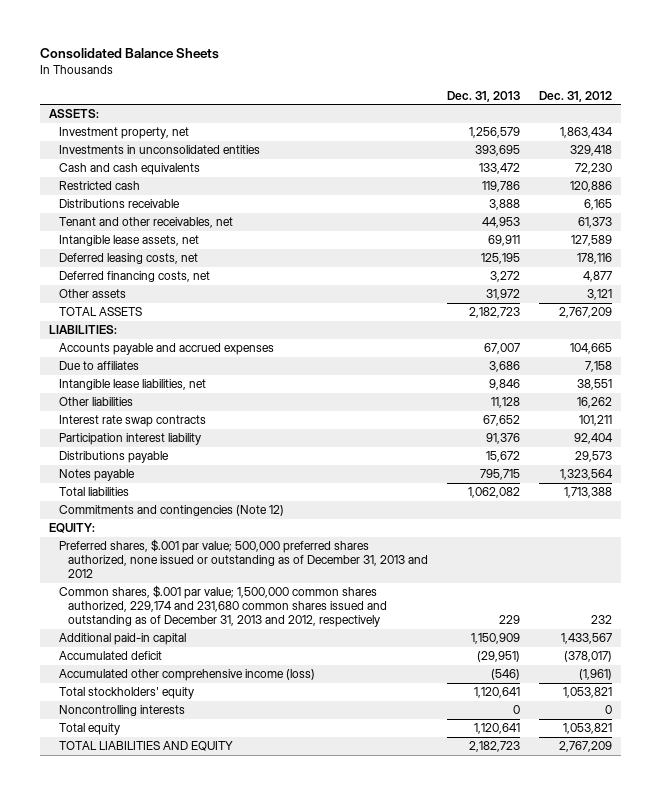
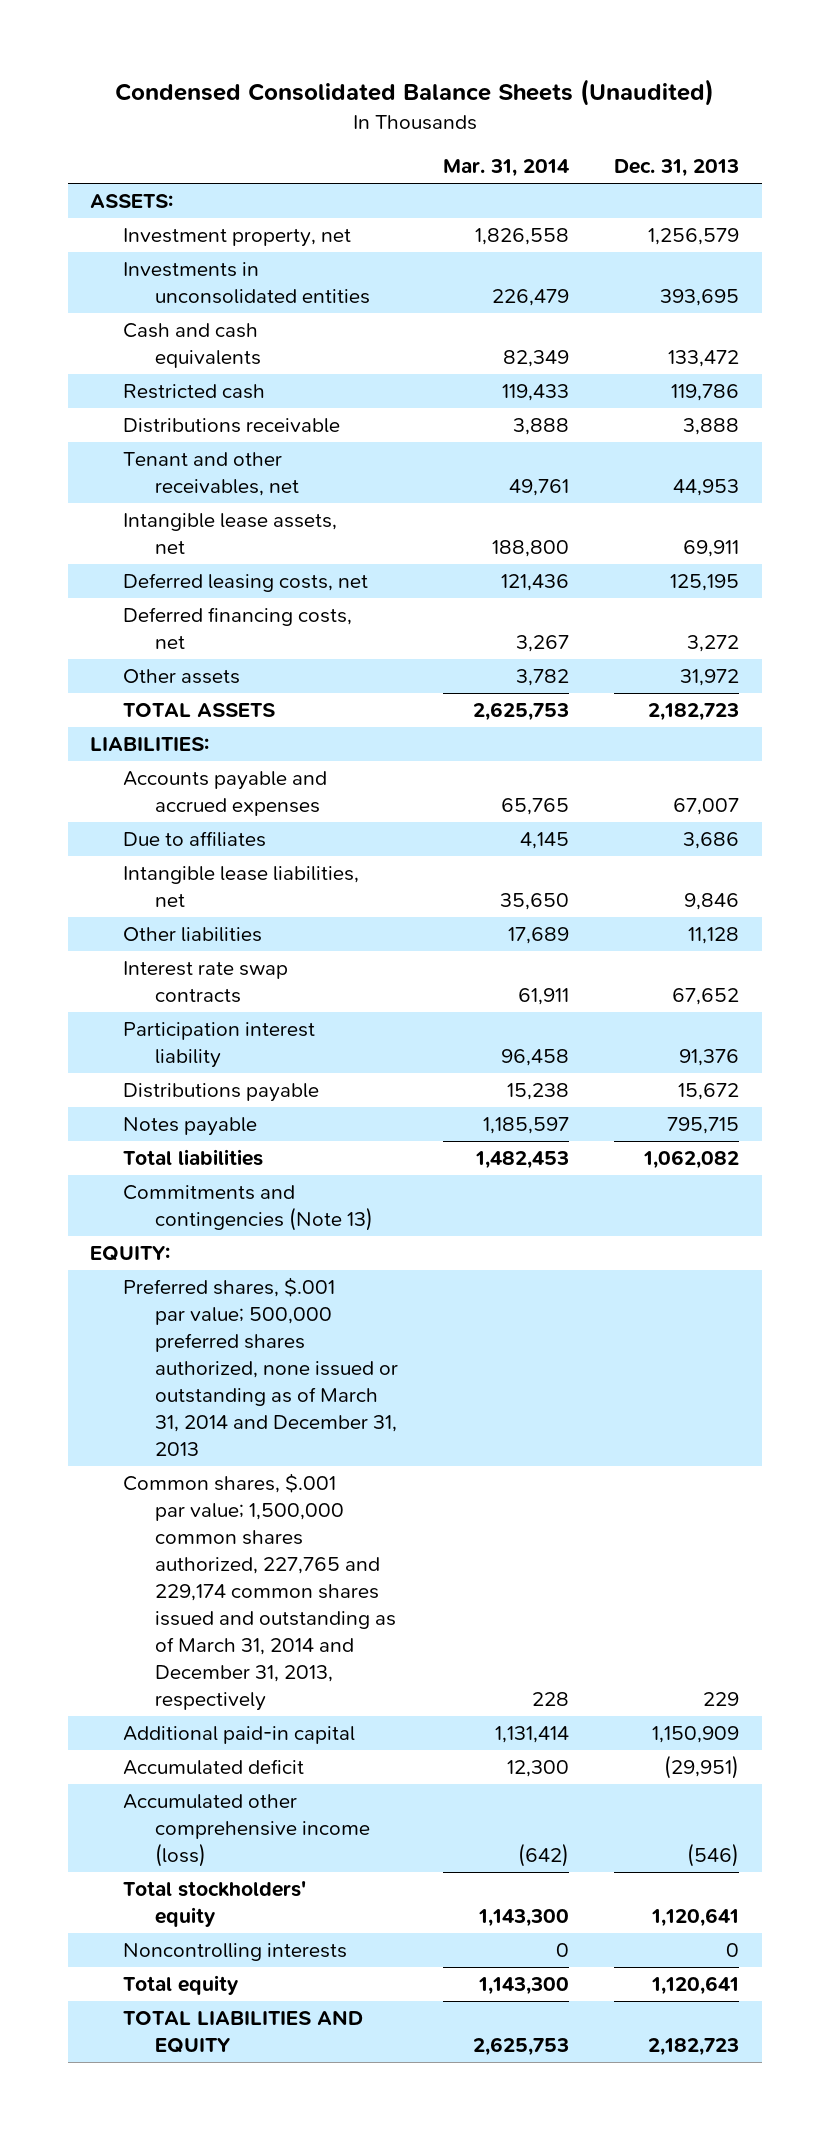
[39,48,219,60] Consolidated Balance Sheets -> [114,79,714,107] Condensed Consolidated Balance Sheets (Unaudited)
[538,90,612,102] Dec. 31, 2012 -> none
none -> [443,159,570,178] Mar. 31, 2014
[58,505,284,517] Commitments and contingencies (Note 12) -> [122,1184,374,1231] Commitments and contingencies (Note 13)
[58,539,429,578] Preferred shares, $.001 par value; 500,000 preferred shares authorized, none issued or outstanding as of December 31, 2013 and 2012 -> [122,1276,399,1457] Preferred shares, $.001 par value; 500,000 preferred shares authorized, none issued or outstanding as of March 31, 2014 and December 31, 2013
[58,585,388,627] Common shares, $.001 par value; 1,500,000 common shares authorized, 229,174 and 231,680 common shares issued and outstanding as of December 31, 2013 and 2012, respectively -> [122,1472,397,1712] Common shares, $.001 par value; 1,500,000 common shares authorized, 227,765 and 229,174 common shares issued and outstanding as of March 31, 2014 and December 31, 2013, respectively

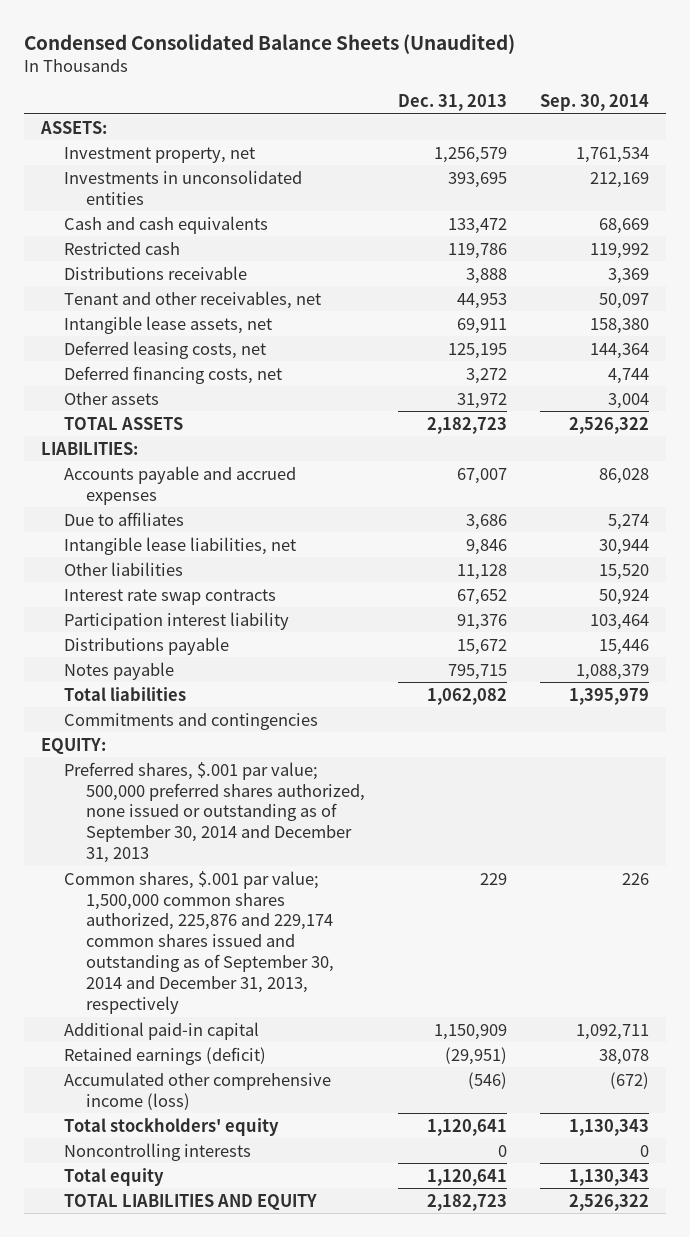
[443,159,570,178] Mar. 31, 2014 -> none
none -> [540,94,650,112] Sep. 30, 2014
[122,1184,374,1231] Commitments and contingencies (Note 13) -> [63,712,318,730] Commitments and contingencies
[122,1276,399,1457] Preferred shares, $.001 par value; 500,000 preferred shares authorized, none issued or outstanding as of March 31, 2014 and December 31, 2013 -> [63,761,366,864] Preferred shares, $.001 par value; 500,000 preferred shares authorized, none issued or outstanding as of September 30, 2014 and December 31, 2013
[122,1472,397,1712] Common shares, $.001 par value; 1,500,000 common shares authorized, 227,765 and 229,174 common shares issued and outstanding as of March 31, 2014 and December 31, 2013, respectively -> [63,870,335,1015] Common shares, $.001 par value; 1,500,000 common shares authorized, 225,876 and 229,174 common shares issued and outstanding as of September 30, 2014 and December 31, 2013, respectively
[122,1758,304,1775] Accumulated deficit -> [63,1046,266,1065] Retained earnings (deficit)

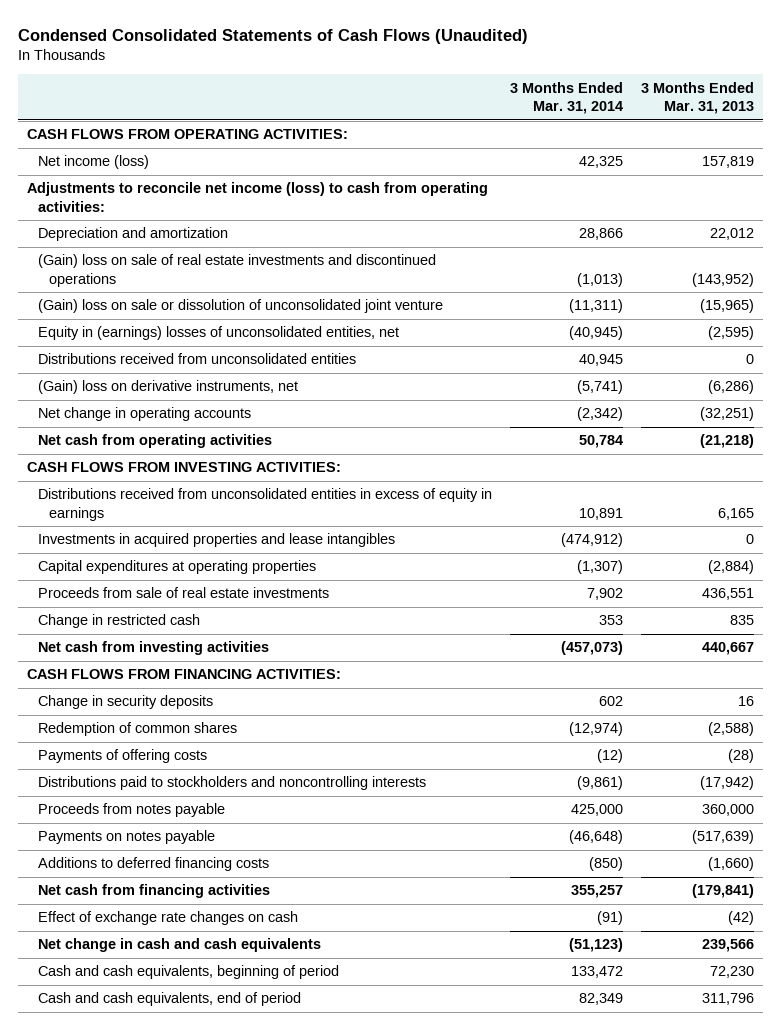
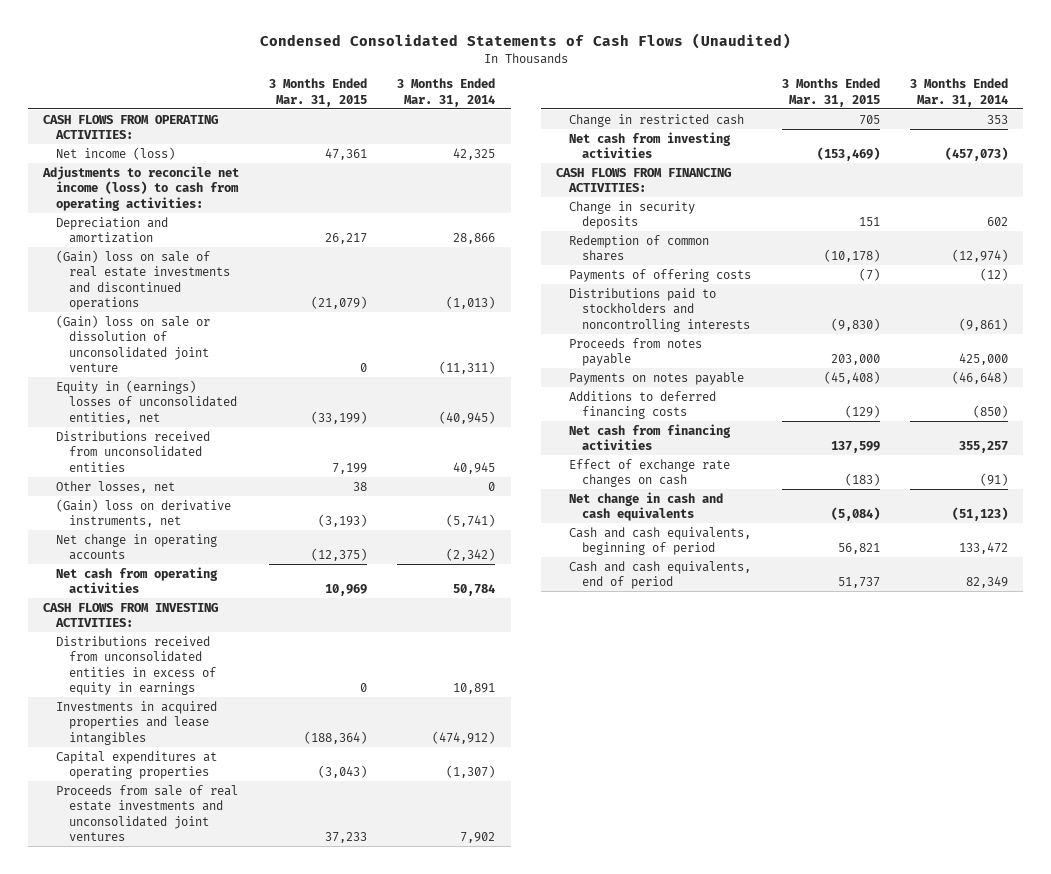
[640,81,754,115] 3 Months Ended Mar. 31, 2013 -> none
none -> [269,78,368,107] 3 Months Ended Mar. 31, 2015
none -> [55,480,175,493] Other losses, net
[38,587,330,599] Proceeds from sale of real estate investments -> [55,784,238,841] Proceeds from sale of real estate investments and unconsolidated joint ventures

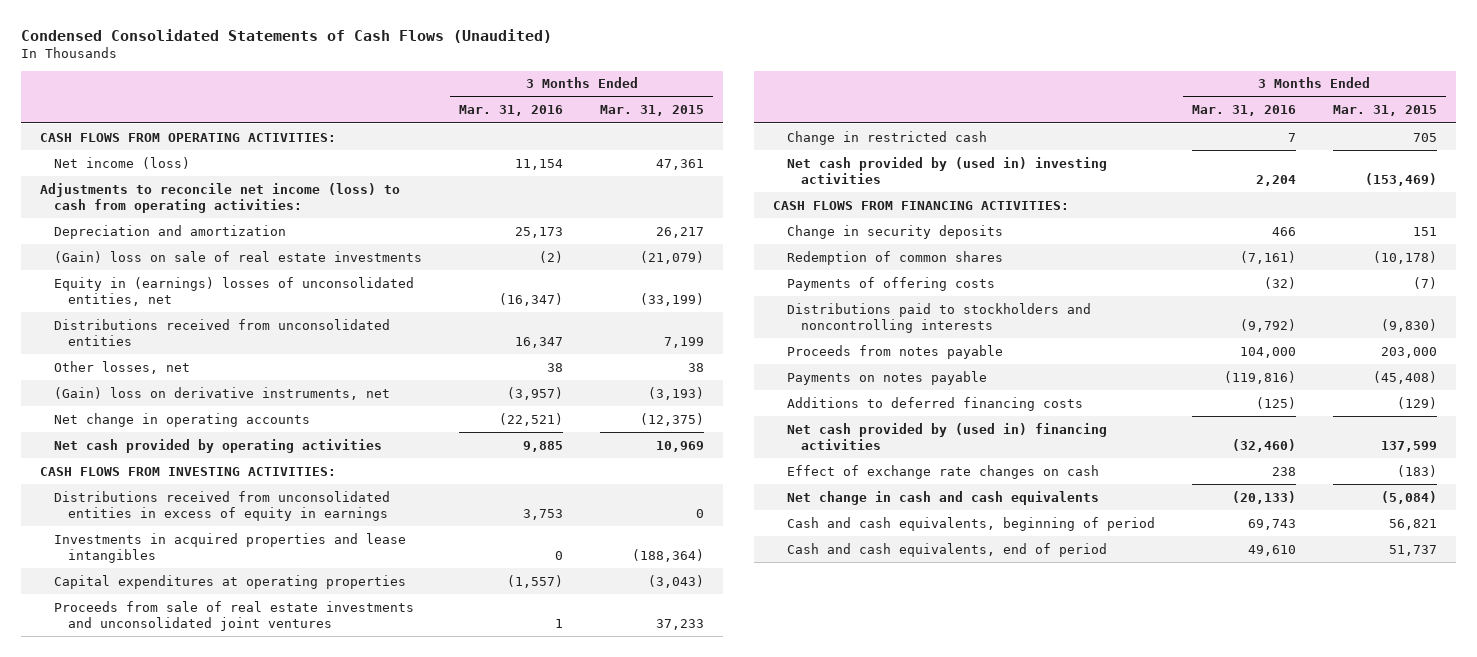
[397,78,496,107] 3 Months Ended Mar. 31, 2014 -> none
none -> [459,105,564,117] Mar. 31, 2016
[55,314,210,372] (Gain) loss on sale or dissolution of unconsolidated joint venture -> none
[55,249,231,310] (Gain) loss on sale of real estate investments and discontinued operations -> [53,250,422,263] (Gain) loss on sale of real estate investments
[55,566,218,594] Net cash from operating activities -> [53,438,382,453] Net cash provided by operating activities
[568,131,731,159] Net cash from investing activities -> [786,156,1107,184] Net cash provided by (used in) investing activities
[568,423,731,451] Net cash from financing activities -> [786,422,1107,450] Net cash provided by (used in) financing activities

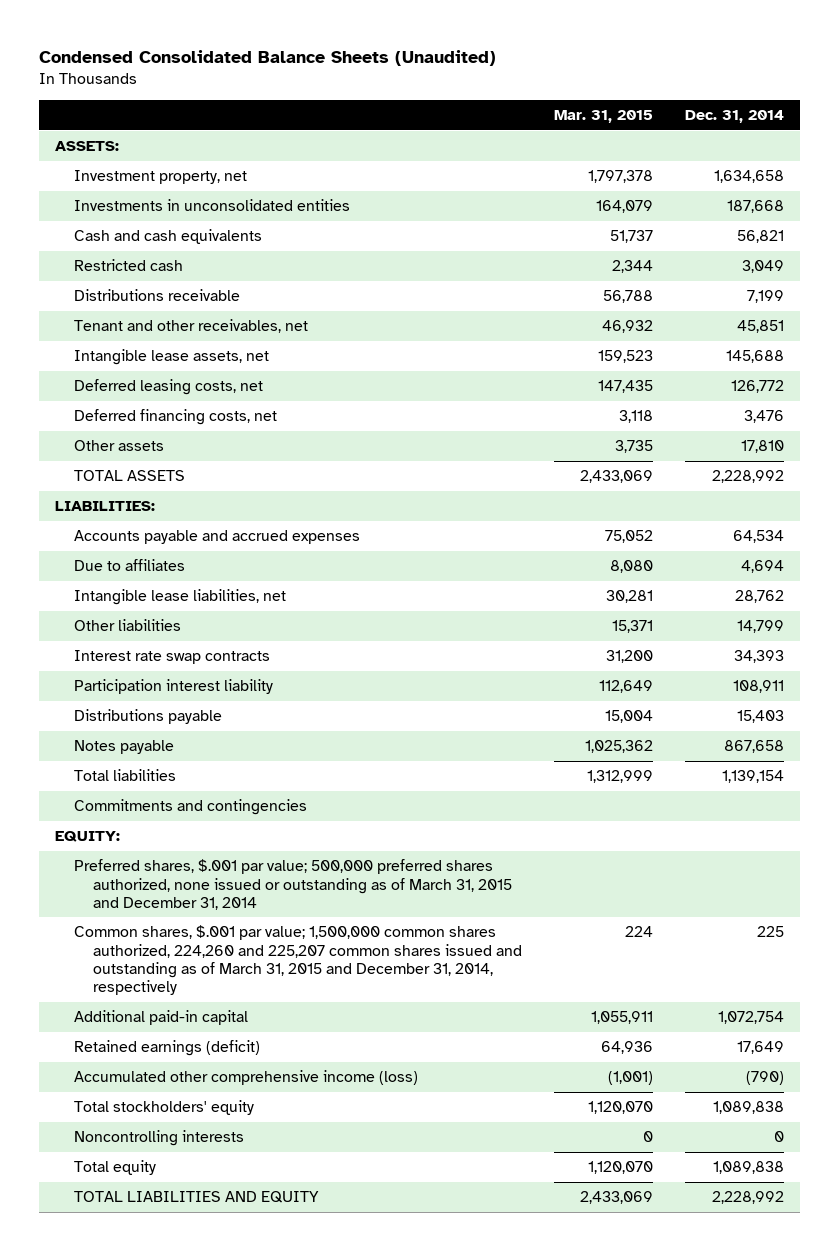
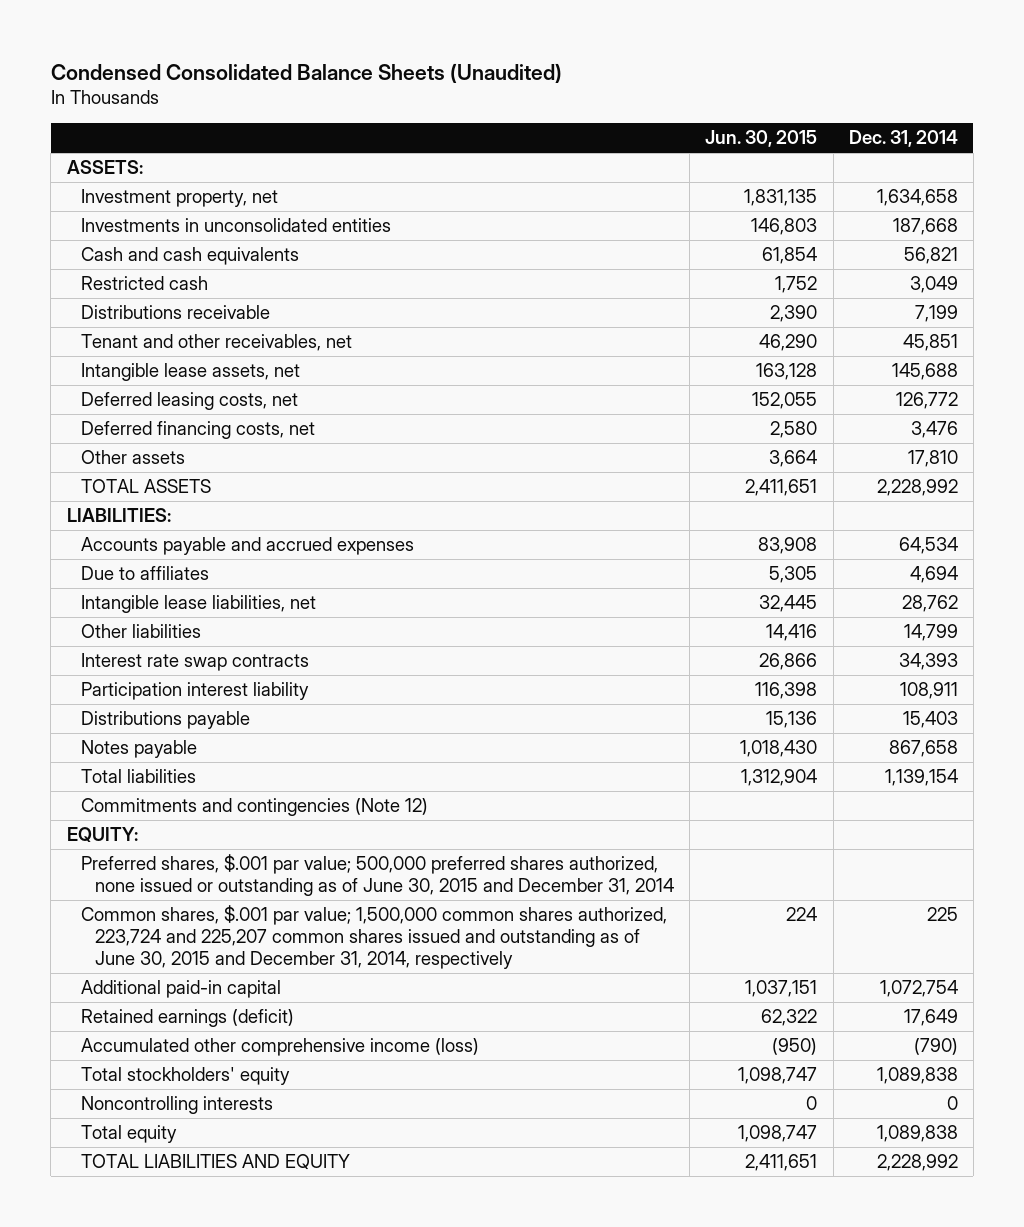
[554,109,654,123] Mar. 31, 2015 -> none
none -> [705,130,818,148] Jun. 30, 2015
[74,799,308,816] Commitments and contingencies -> [80,798,428,817] Commitments and contingencies (Note 12)
[74,859,513,910] Preferred shares, $.001 par value; 500,000 preferred shares authorized, none issued or outstanding as of March 31, 2015 and December 31, 2014 -> [80,854,675,897] Preferred shares, $.001 par value; 500,000 preferred shares authorized, none issued or outstanding as of June 30, 2015 and December 31, 2014
[74,925,523,996] Common shares, $.001 par value; 1,500,000 common shares authorized, 224,260 and 225,207 common shares issued and outstanding as of March 31, 2015 and December 31, 2014, respectively -> [80,905,667,969] Common shares, $.001 par value; 1,500,000 common shares authorized, 223,724 and 225,207 common shares issued and outstanding as of June 30, 2015 and December 31, 2014, respectively

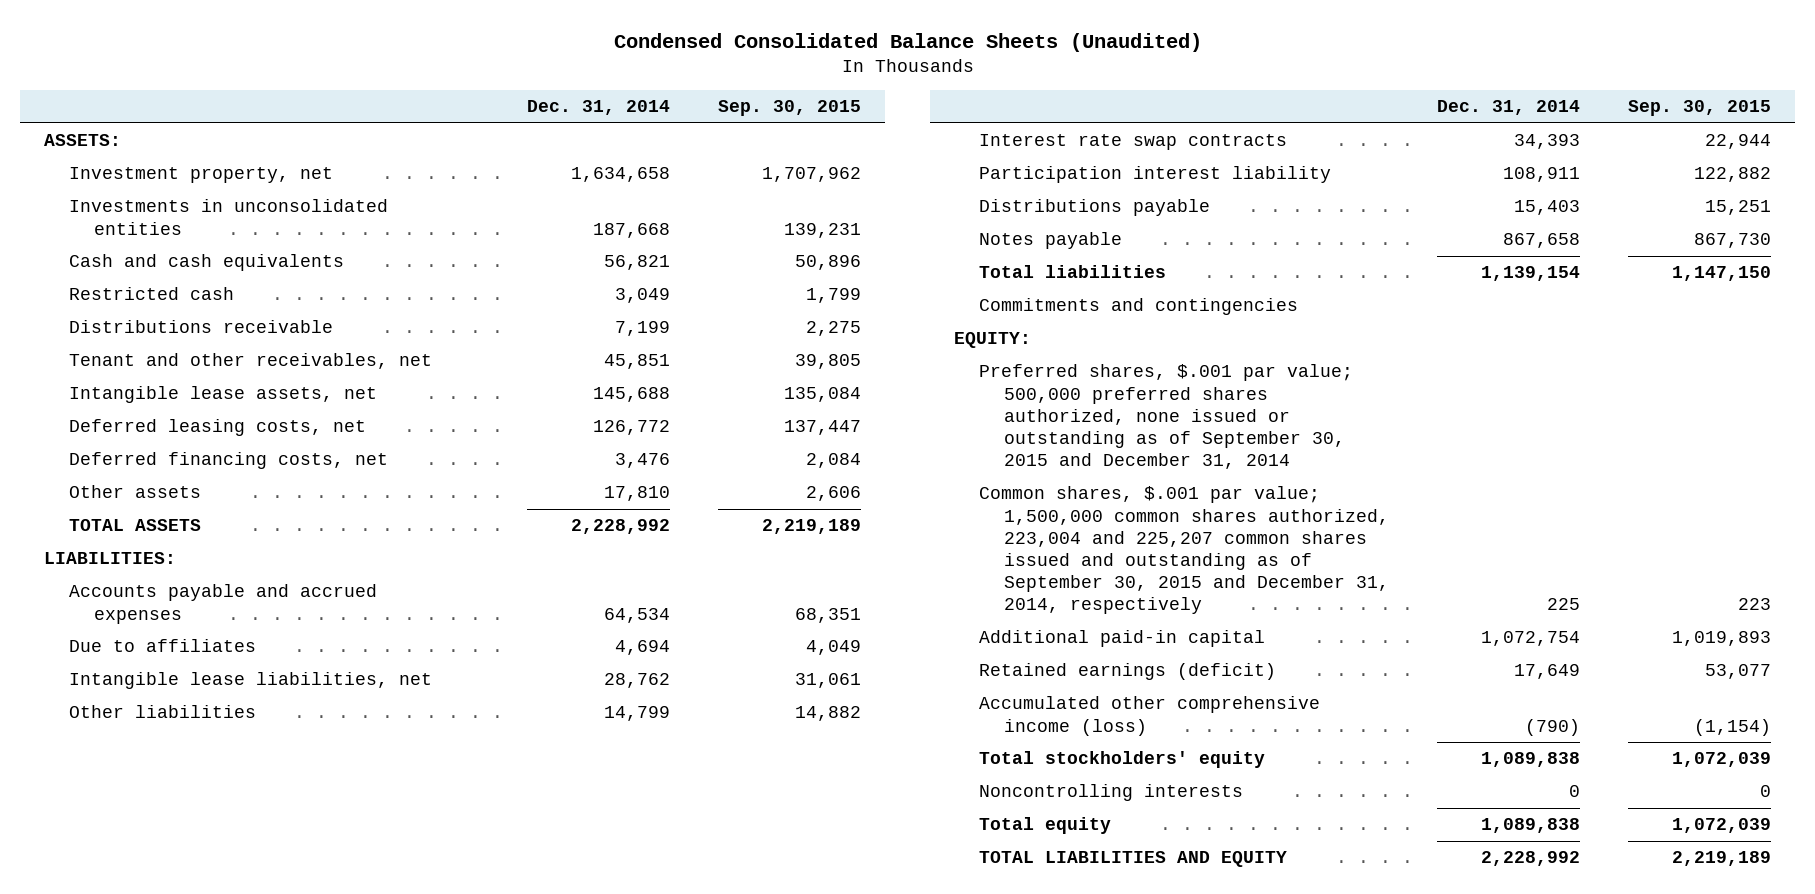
[705,130,818,148] Jun. 30, 2015 -> none
none -> [718,100,862,117] Sep. 30, 2015
[80,798,428,817] Commitments and contingencies (Note 12) -> [978,298,1298,316] Commitments and contingencies
[80,854,675,897] Preferred shares, $.001 par value; 500,000 preferred shares authorized, none issued or outstanding as of June 30, 2015 and December 31, 2014 -> [978,364,1353,470] Preferred shares, $.001 par value; 500,000 preferred shares authorized, none issued or outstanding as of September 30, 2015 and December 31, 2014
[80,905,667,969] Common shares, $.001 par value; 1,500,000 common shares authorized, 223,724 and 225,207 common shares issued and outstanding as of June 30, 2015 and December 31, 2014, respectively -> [978,486,1389,615] Common shares, $.001 par value; 1,500,000 common shares authorized, 223,004 and 225,207 common shares issued and outstanding as of September 30, 2015 and December 31, 2014, respectively

